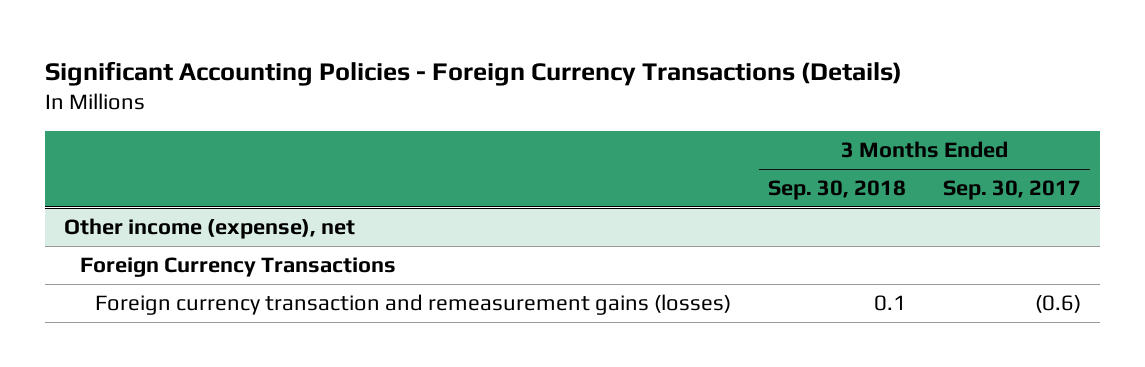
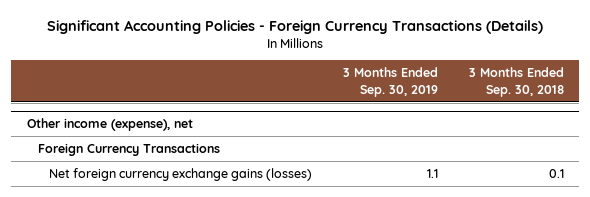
[943,180,1082,201] Sep. 30, 2017 -> none
none -> [342,67,438,97] 3 Months Ended Sep. 30, 2019
[95,294,732,316] Foreign currency transaction and remeasurement gains (losses) -> [48,168,312,182] Net foreign currency exchange gains (losses)

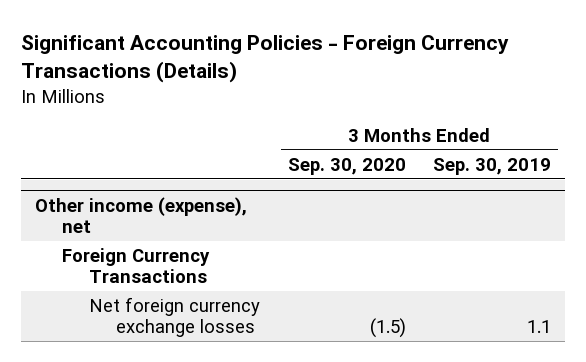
[468,67,564,97] 3 Months Ended Sep. 30, 2018 -> none
none -> [287,157,406,175] Sep. 30, 2020
[48,168,312,182] Net foreign currency exchange gains (losses) -> [88,296,260,338] Net foreign currency exchange losses

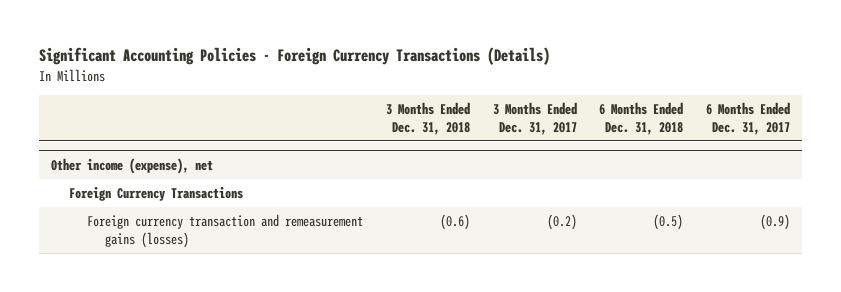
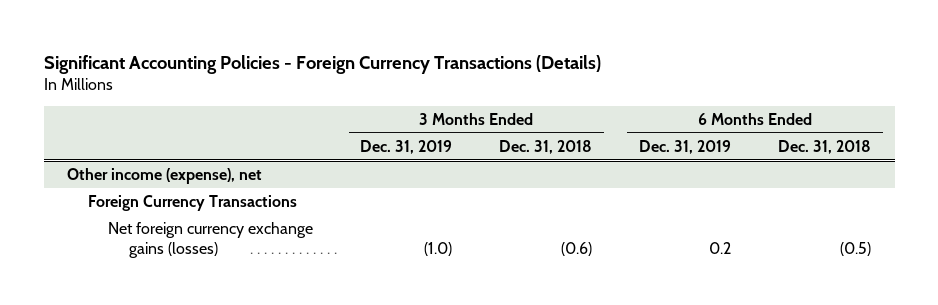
[492,101,577,135] 3 Months Ended Dec. 31, 2017 -> none
[706,101,791,135] 6 Months Ended Dec. 31, 2017 -> none
none -> [360,139,453,154] Dec. 31, 2019
none -> [639,139,732,154] Dec. 31, 2019
[87,213,364,248] Foreign currency transaction and remeasurement gains (losses) -> [108,221,314,258] Net foreign currency exchange gains (losses)

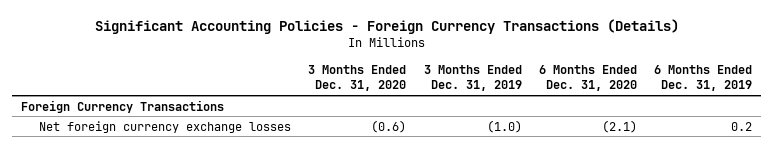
[499,139,593,154] Dec. 31, 2018 -> none
[778,139,872,154] Dec. 31, 2018 -> none
none -> [308,65,407,92] 3 Months Ended Dec. 31, 2020
none -> [538,65,637,92] 6 Months Ended Dec. 31, 2020
[67,167,263,184] Other income (expense), net -> none
[108,221,314,258] Net foreign currency exchange gains (losses) -> [38,120,291,133] Net foreign currency exchange losses

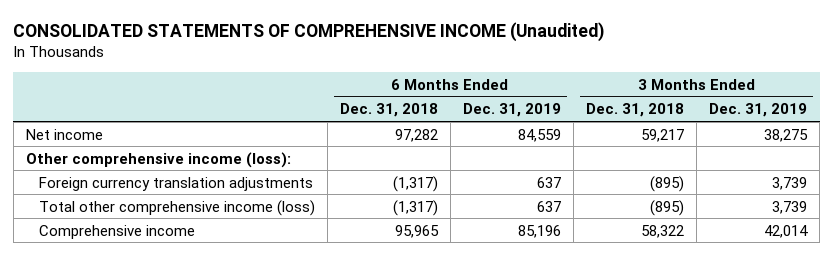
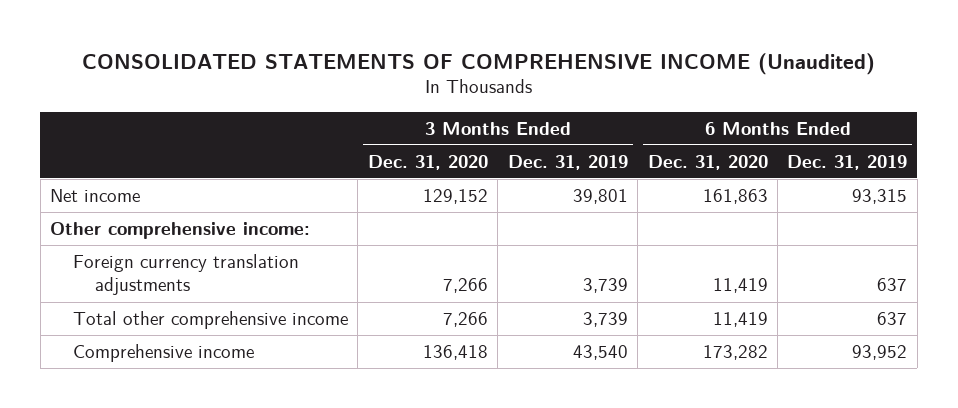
[339,103,438,118] Dec. 31, 2018 -> none
[586,103,685,118] Dec. 31, 2018 -> none
none -> [367,154,488,170] Dec. 31, 2020
none -> [647,154,768,170] Dec. 31, 2020
[517,128,561,142] 84,559 -> [852,188,908,204] 93,315
[764,128,809,142] 38,275 -> [572,188,628,204] 39,801
[25,151,291,168] Other comprehensive income (loss): -> [50,221,311,239] Other comprehensive income:
[38,199,315,216] Total other comprehensive income (loss) -> [72,310,348,329] Total other comprehensive income
[517,224,561,238] 85,196 -> [852,344,908,360] 93,952
[764,224,809,238] 42,014 -> [572,344,628,360] 43,540

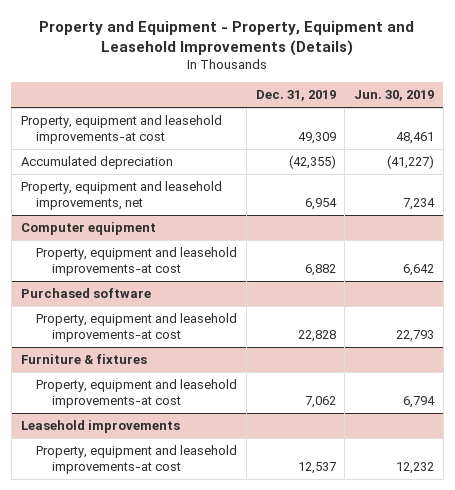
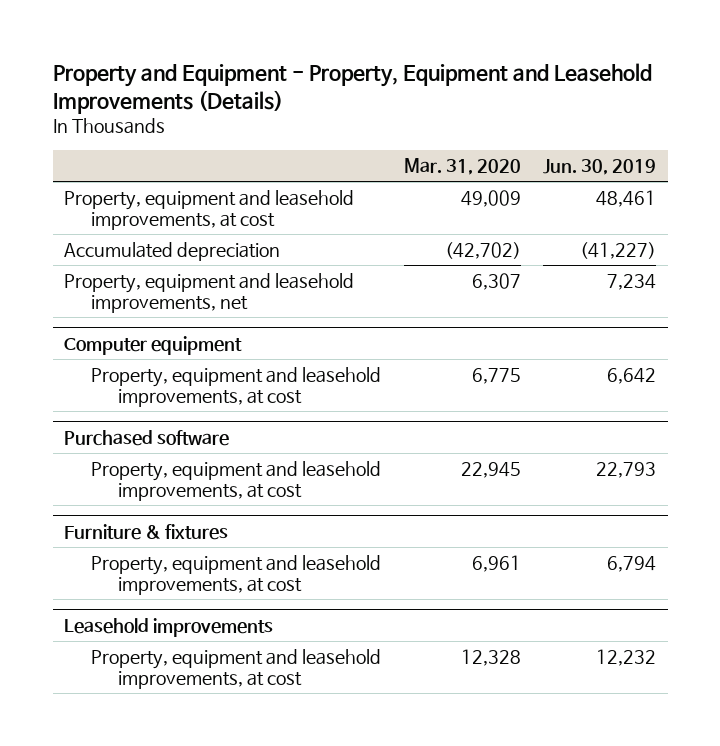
[255,90,336,102] Dec. 31, 2019 -> none
none -> [403,157,521,175] Mar. 31, 2020
[20,115,222,145] Property, equipment and leasehold improvements-at cost -> [64,190,355,231] Property, equipment and leasehold improvements, at cost
[36,247,238,277] Property, equipment and leasehold improvements-at cost -> [91,367,382,408] Property, equipment and leasehold improvements, at cost
[36,313,238,343] Property, equipment and leasehold improvements-at cost -> [91,461,382,502] Property, equipment and leasehold improvements, at cost
[36,379,238,409] Property, equipment and leasehold improvements-at cost -> [91,555,382,596] Property, equipment and leasehold improvements, at cost
[36,445,238,475] Property, equipment and leasehold improvements-at cost -> [91,649,382,690] Property, equipment and leasehold improvements, at cost

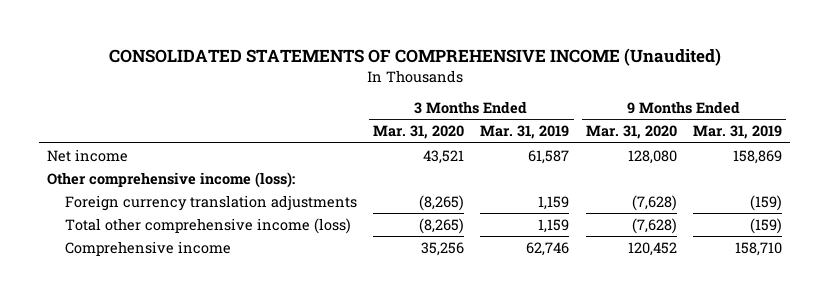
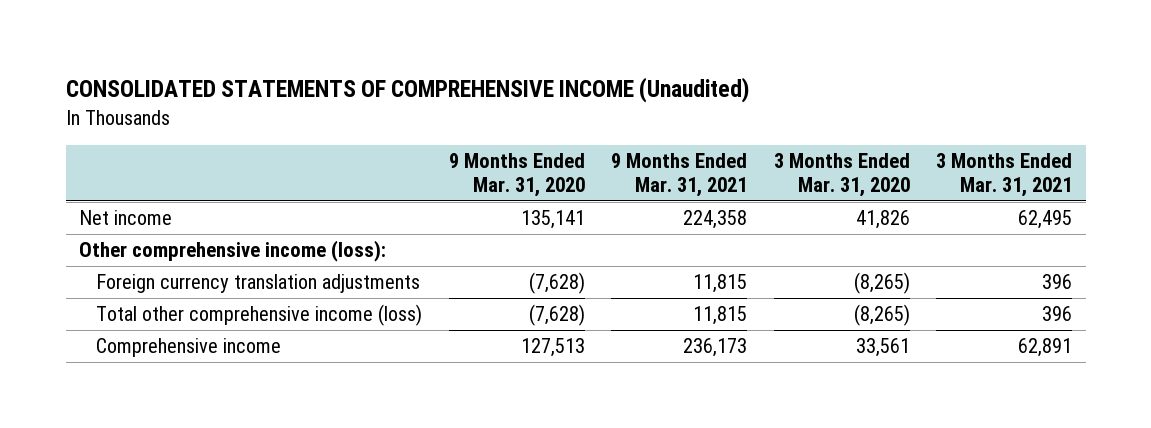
[480,125,570,140] Mar. 31, 2019 -> none
[693,125,783,140] Mar. 31, 2019 -> none
none -> [611,153,748,197] 9 Months Ended Mar. 31, 2021
none -> [936,153,1073,197] 3 Months Ended Mar. 31, 2021
[423,149,465,164] 43,521 -> [855,210,910,230] 41,826
[627,149,677,164] 128,080 -> [520,210,585,230] 135,141
[421,241,465,256] 35,256 -> [855,338,910,358] 33,561
[627,241,677,256] 120,452 -> [520,338,585,358] 127,513

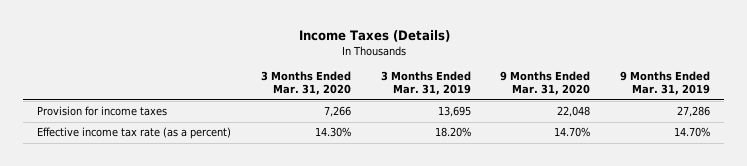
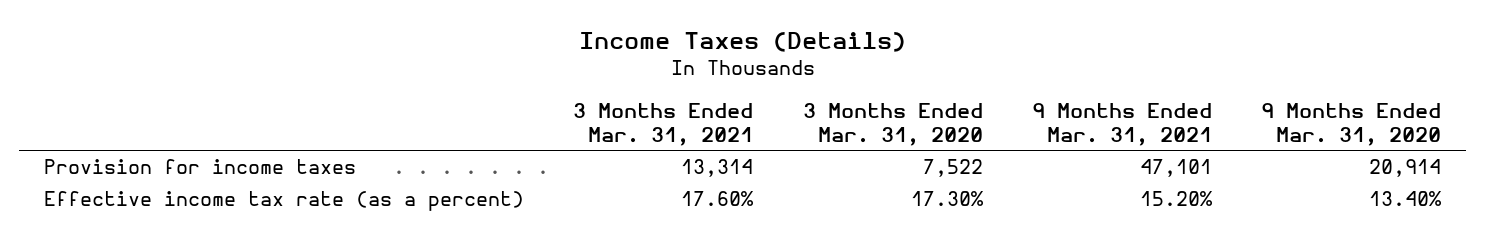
[380,70,471,96] 3 Months Ended Mar. 31, 2019 -> none
[619,70,710,96] 9 Months Ended Mar. 31, 2019 -> none
none -> [573,103,754,146] 3 Months Ended Mar. 31, 2021
none -> [1031,103,1212,146] 9 Months Ended Mar. 31, 2021
[324,106,352,118] 7,266 -> [922,159,983,178] 7,522
[557,106,591,118] 22,048 -> [1369,159,1442,178] 20,914
[315,127,352,138] 14.30% -> [910,191,984,207] 17.30%
[554,127,591,138] 14.70% -> [1369,191,1443,207] 13.40%

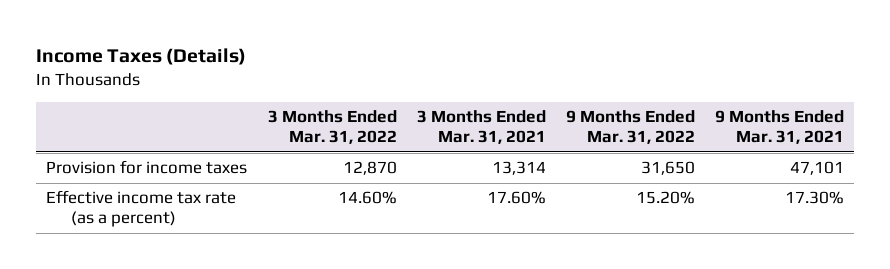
[802,103,983,146] 3 Months Ended Mar. 31, 2020 -> none
[1261,103,1442,146] 9 Months Ended Mar. 31, 2020 -> none
none -> [267,110,397,145] 3 Months Ended Mar. 31, 2022
none -> [565,110,695,145] 9 Months Ended Mar. 31, 2022
[1139,191,1213,207] 15.20% -> [784,191,844,205] 17.30%

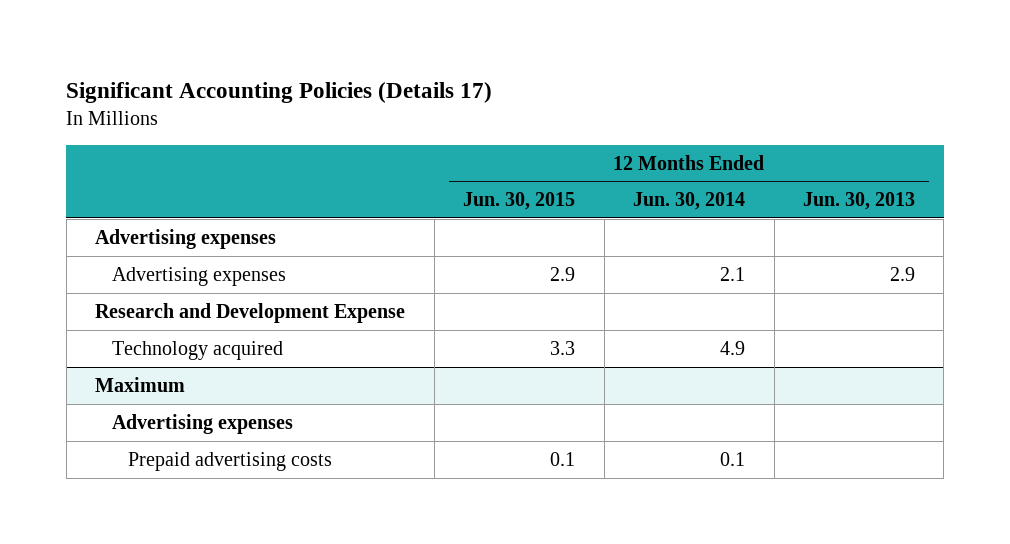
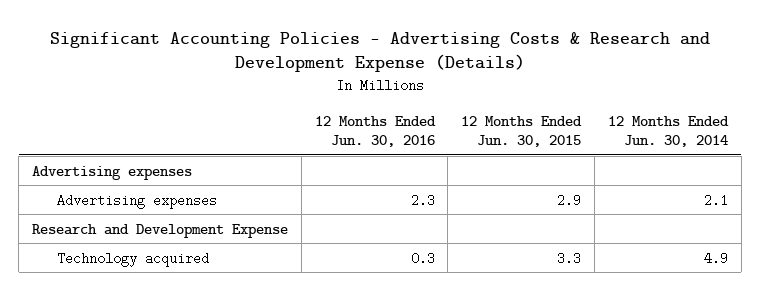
[66,81,493,103] Significant Accounting Policies (Details 17) -> [49,31,710,73] Significant Accounting Policies - Advertising Costs & Research and Development Expense (Details)
[803,192,916,211] Jun. 30, 2013 -> none
none -> [314,115,436,148] 12 Months Ended Jun. 30, 2016
[95,376,186,392] Maximum -> none
[111,413,293,434] Advertising expenses -> none
[128,451,333,471] Prepaid advertising costs -> none

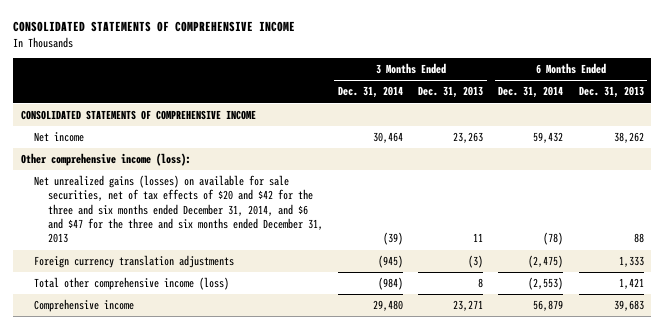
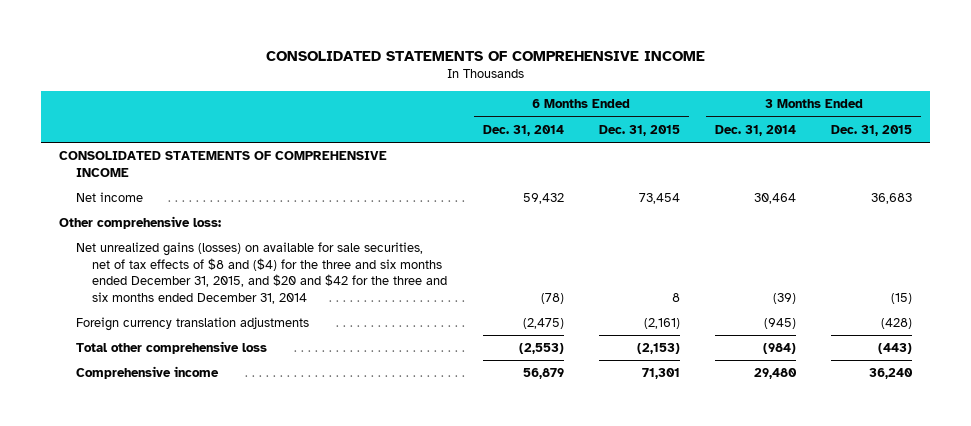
[418,86,484,99] Dec. 31, 2013 -> none
[578,86,644,99] Dec. 31, 2013 -> none
none -> [598,124,680,136] Dec. 31, 2015
none -> [831,124,913,136] Dec. 31, 2015
[20,153,191,167] Other comprehensive income (loss): -> [58,216,221,230] Other comprehensive loss:
[34,175,323,244] Net unrealized gains (losses) on available for sale securities, net of tax effects of $20 and $42 for the three and six months ended December 31, 2014, and $6 and $47 for the three and six months ended December 31, 2013 -> [75,242,448,304] Net unrealized gains (losses) on available for sale securities, net of tax effects of $8 and ($4) for the three and six months ended December 31, 2015, and $20 and $42 for the three and six months ended December 31, 2014
[34,277,230,291] Total other comprehensive income (loss) -> [75,341,267,355] Total other comprehensive loss

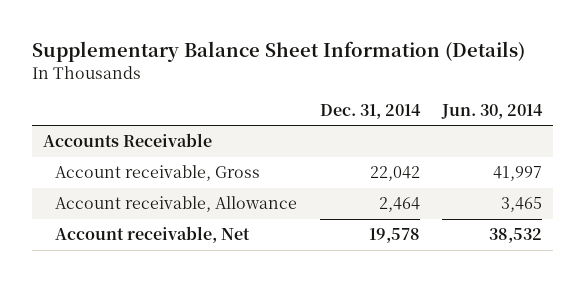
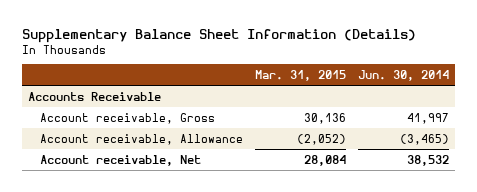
[319,104,421,120] Dec. 31, 2014 -> none
none -> [255,69,347,81] Mar. 31, 2015
[501,197,543,213] 3,465 -> [400,133,450,145] (3,465)

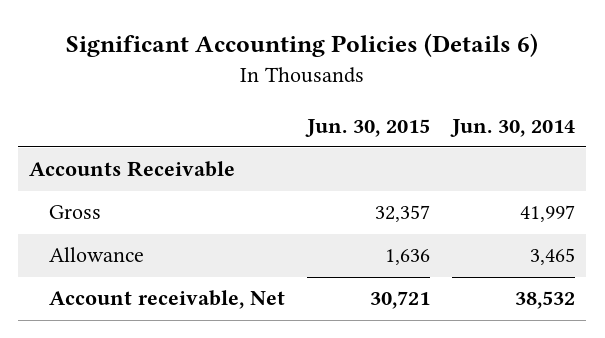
[22,28,417,43] Supplementary Balance Sheet Information (Details) -> [66,33,539,58] Significant Accounting Policies (Details 6)
[255,69,347,81] Mar. 31, 2015 -> none
none -> [305,118,431,137] Jun. 30, 2015
[40,112,216,124] Account receivable, Gross -> [49,205,102,220] Gross
[40,133,244,145] Account receivable, Allowance -> [49,247,145,263] Allowance
[400,133,450,145] (3,465) -> [530,248,576,266] 3,465

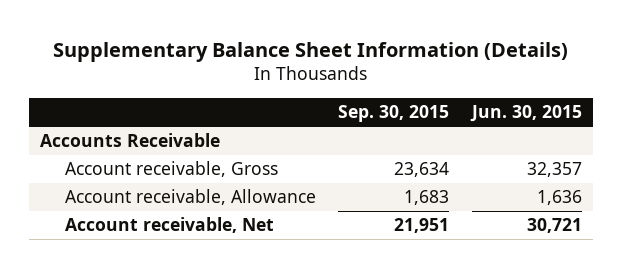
[66,33,539,58] Significant Accounting Policies (Details 6) -> [52,41,568,62] Supplementary Balance Sheet Information (Details)
[450,118,576,137] Jun. 30, 2014 -> none
none -> [338,105,450,123] Sep. 30, 2015
[49,205,102,220] Gross -> [65,161,279,178] Account receivable, Gross
[49,247,145,263] Allowance -> [65,189,317,206] Account receivable, Allowance

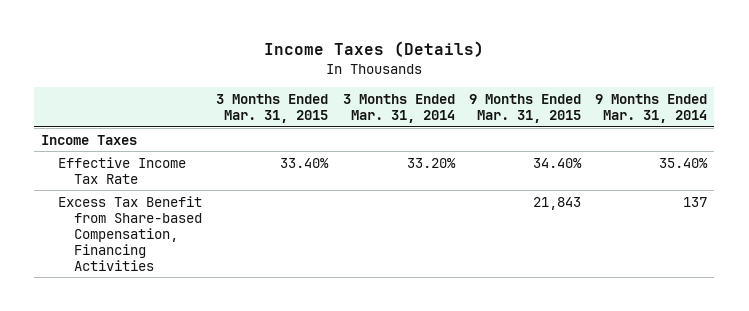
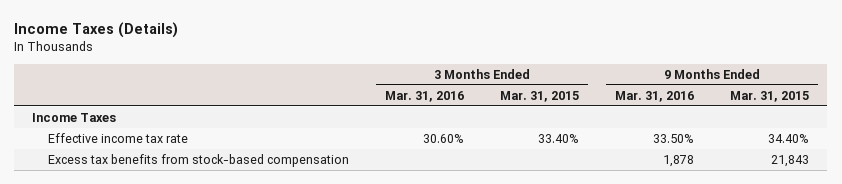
[342,93,455,123] 3 Months Ended Mar. 31, 2014 -> none
[595,93,708,123] 9 Months Ended Mar. 31, 2014 -> none
none -> [384,90,464,102] Mar. 31, 2016
none -> [615,90,695,102] Mar. 31, 2016
[57,156,186,184] Effective Income Tax Rate -> [47,132,188,143] Effective income tax rate
[57,195,202,271] Excess Tax Benefit from Share-based Compensation, Financing Activities -> [47,153,349,167] Excess tax benefits from stock-based compensation

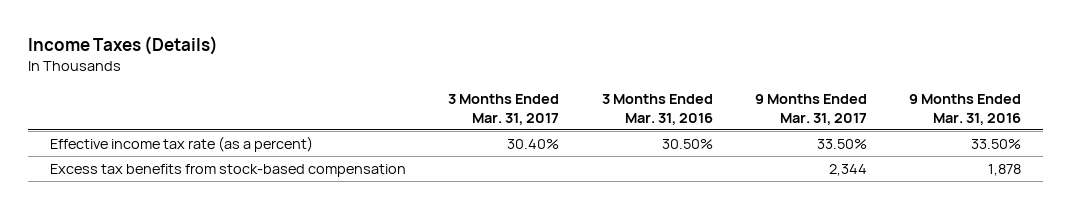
[499,90,579,102] Mar. 31, 2015 -> none
[730,90,810,102] Mar. 31, 2015 -> none
none -> [448,93,560,125] 3 Months Ended Mar. 31, 2017
none -> [754,93,867,125] 9 Months Ended Mar. 31, 2017
[32,112,117,122] Income Taxes -> none
[47,132,188,143] Effective income tax rate -> [49,135,313,152] Effective income tax rate (as a percent)
[422,133,464,143] 30.60% -> [661,138,713,149] 30.50%

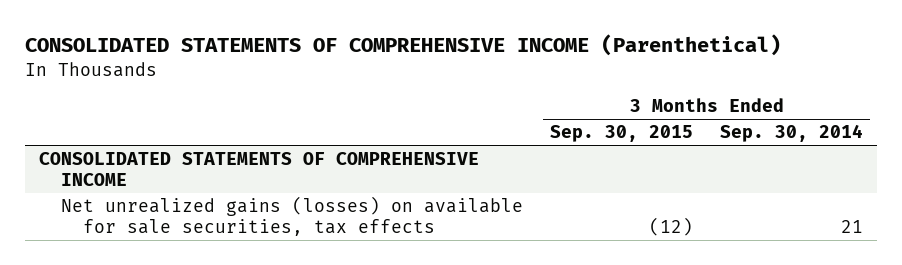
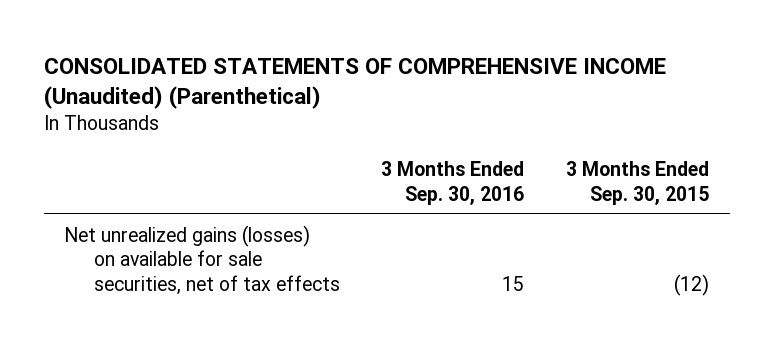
[24,34,781,57] CONSOLIDATED STATEMENTS OF COMPREHENSIVE INCOME (Parenthetical) -> [43,57,666,110] CONSOLIDATED STATEMENTS OF COMPREHENSIVE INCOME (Unaudited) (Parenthetical)
[720,124,864,143] Sep. 30, 2014 -> none
none -> [381,161,525,205] 3 Months Ended Sep. 30, 2016
[38,152,479,187] CONSOLIDATED STATEMENTS OF COMPREHENSIVE INCOME -> none
[60,196,523,237] Net unrealized gains (losses) on available for sale securities, tax effects -> [64,224,340,295] Net unrealized gains (losses) on available for sale securities, net of tax effects

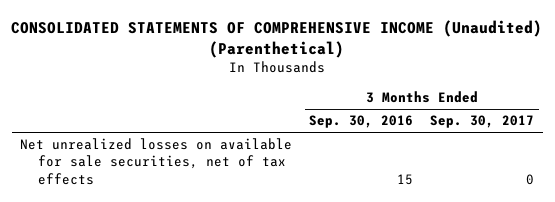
[565,161,709,205] 3 Months Ended Sep. 30, 2015 -> none
none -> [430,115,535,129] Sep. 30, 2017
[64,224,340,295] Net unrealized gains (losses) on available for sale securities, net of tax effects -> [20,138,293,185] Net unrealized losses on available for sale securities, net of tax effects

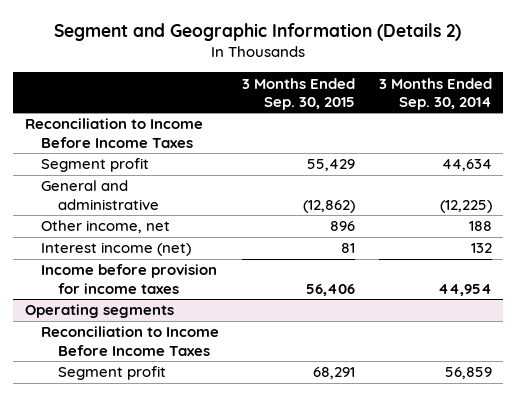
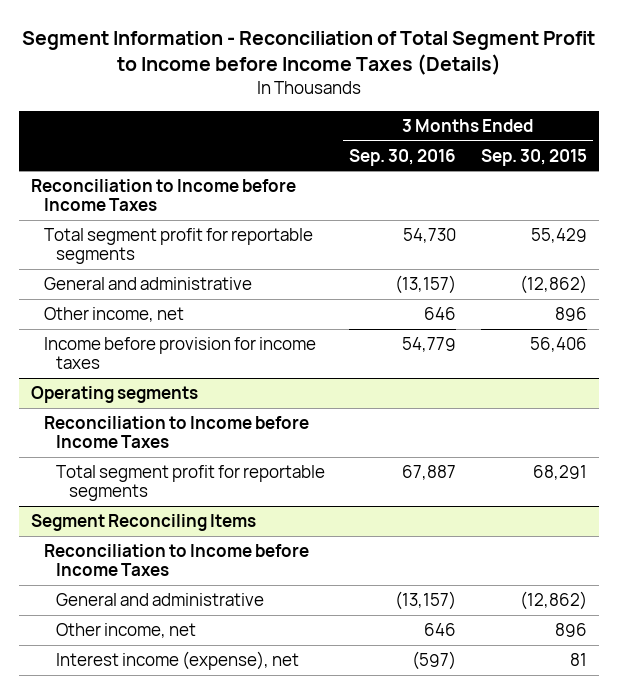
[54,22,462,41] Segment and Geographic Information (Details 2) -> [21,31,595,76] Segment Information - Reconciliation of Total Segment Profit to Income before Income Taxes (Details)
[378,77,492,110] 3 Months Ended Sep. 30, 2014 -> none
none -> [349,148,457,166] Sep. 30, 2016
[24,118,203,148] Reconciliation to Income Before Income Taxes -> [30,178,296,212] Reconciliation to Income before Income Taxes
[41,158,150,173] Segment profit -> [43,227,313,265] Total segment profit for reportable segments
[41,242,192,257] Interest income (net) -> none
[41,326,220,356] Reconciliation to Income Before Income Taxes -> [43,415,309,449] Reconciliation to Income before Income Taxes
[57,366,166,381] Segment profit -> [56,464,326,502] Total segment profit for reportable segments
none -> [30,513,256,531] Segment Reconciling Items
none -> [43,543,309,577] Reconciliation to Income before Income Taxes
none -> [56,592,265,606] General and administrative
none -> [56,622,197,638] Other income, net
none -> [56,650,300,670] Interest income (expense), net

